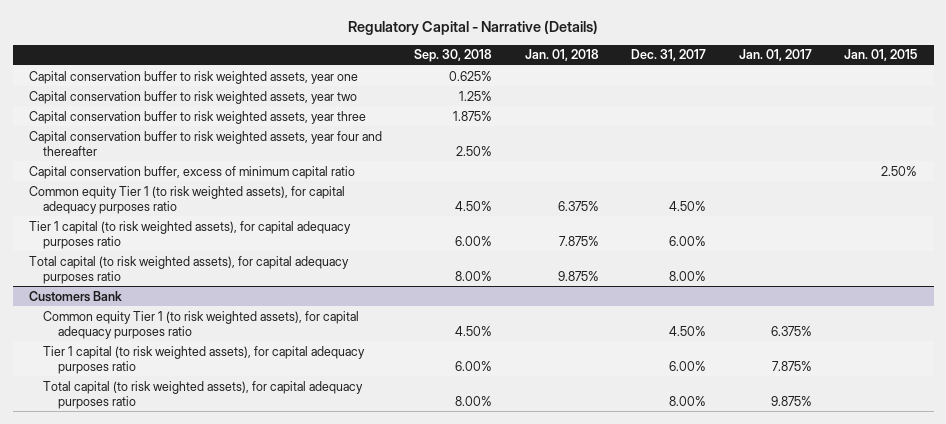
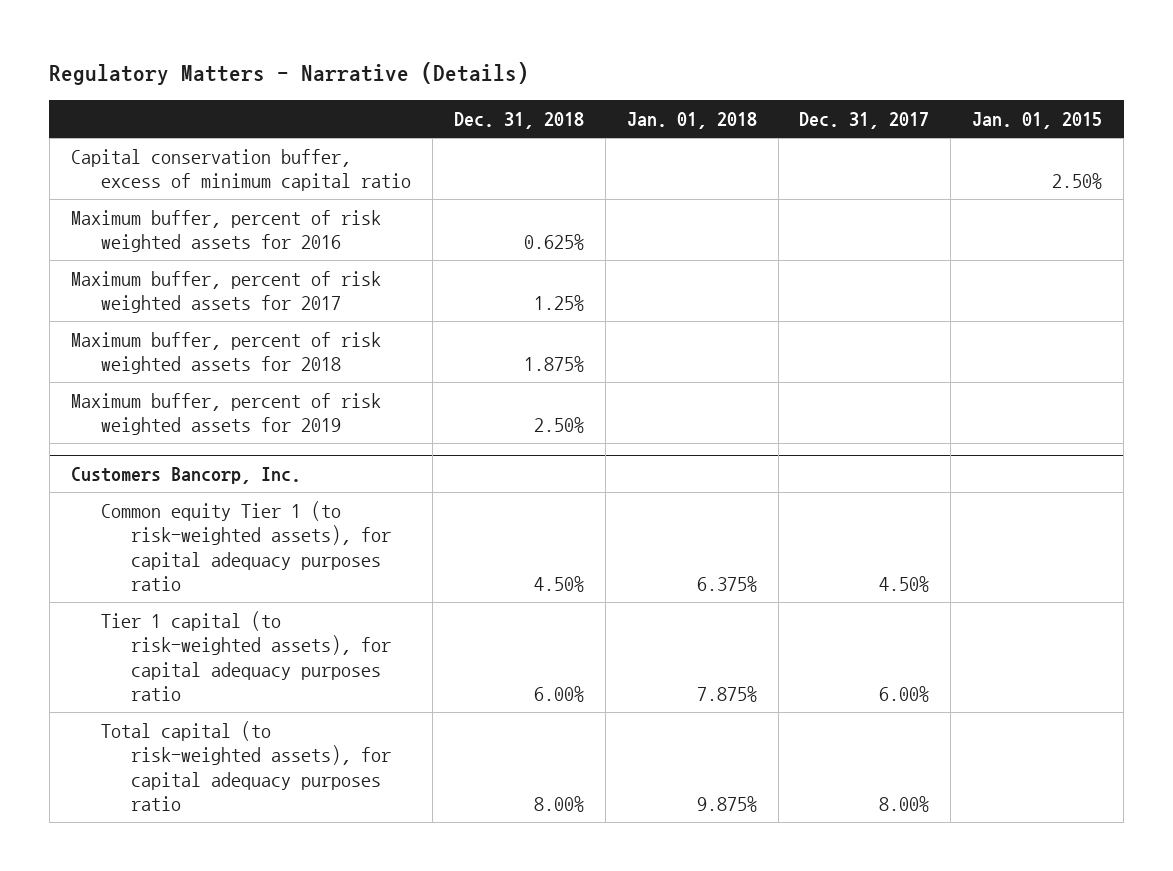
[348,20,599,36] Regulatory Capital - Narrative (Details) -> [49,62,530,86] Regulatory Matters - Narrative (Details)
[414,49,493,63] Sep. 30, 2018 -> none
[738,49,812,62] Jan. 01, 2017 -> none
none -> [453,112,584,130] Dec. 31, 2018
[28,70,358,84] Capital conservation buffer to risk weighted assets, year one -> none
[28,90,357,104] Capital conservation buffer to risk weighted assets, year two -> none
[28,110,366,124] Capital conservation buffer to risk weighted assets, year three -> none
[28,130,382,156] Capital conservation buffer to risk weighted assets, year four and thereafter -> none
[28,185,345,214] Common equity Tier 1 (to risk weighted assets), for capital adequacy purposes ratio -> none
[28,220,351,249] Tier 1 capital (to risk weighted assets), for capital adequacy purposes ratio -> none
[28,255,349,284] Total capital (to risk weighted assets), for capital adequacy purposes ratio -> none
[28,290,122,302] Customers Bank -> none
[43,310,360,339] Common equity Tier 1 (to risk weighted assets), for capital adequacy purposes ratio -> none
[43,345,366,374] Tier 1 capital (to risk weighted assets), for capital adequacy purposes ratio -> none
[43,380,364,409] Total capital (to risk weighted assets), for capital adequacy purposes ratio -> none
none -> [70,209,381,253] Maximum buffer, percent of risk weighted assets for 2016
none -> [70,270,381,314] Maximum buffer, percent of risk weighted assets for 2017
none -> [70,331,381,375] Maximum buffer, percent of risk weighted assets for 2018
none -> [70,392,381,436] Maximum buffer, percent of risk weighted assets for 2019
none -> [70,466,301,484] Customers Bancorp, Inc.
none -> [101,500,392,592] Common equity Tier 1 (to risk-weighted assets), for capital adequacy purposes ratio
none -> [101,610,392,702] Tier 1 capital (to risk-weighted assets), for capital adequacy purposes ratio
none -> [101,720,392,812] Total capital (to risk-weighted assets), for capital adequacy purposes ratio

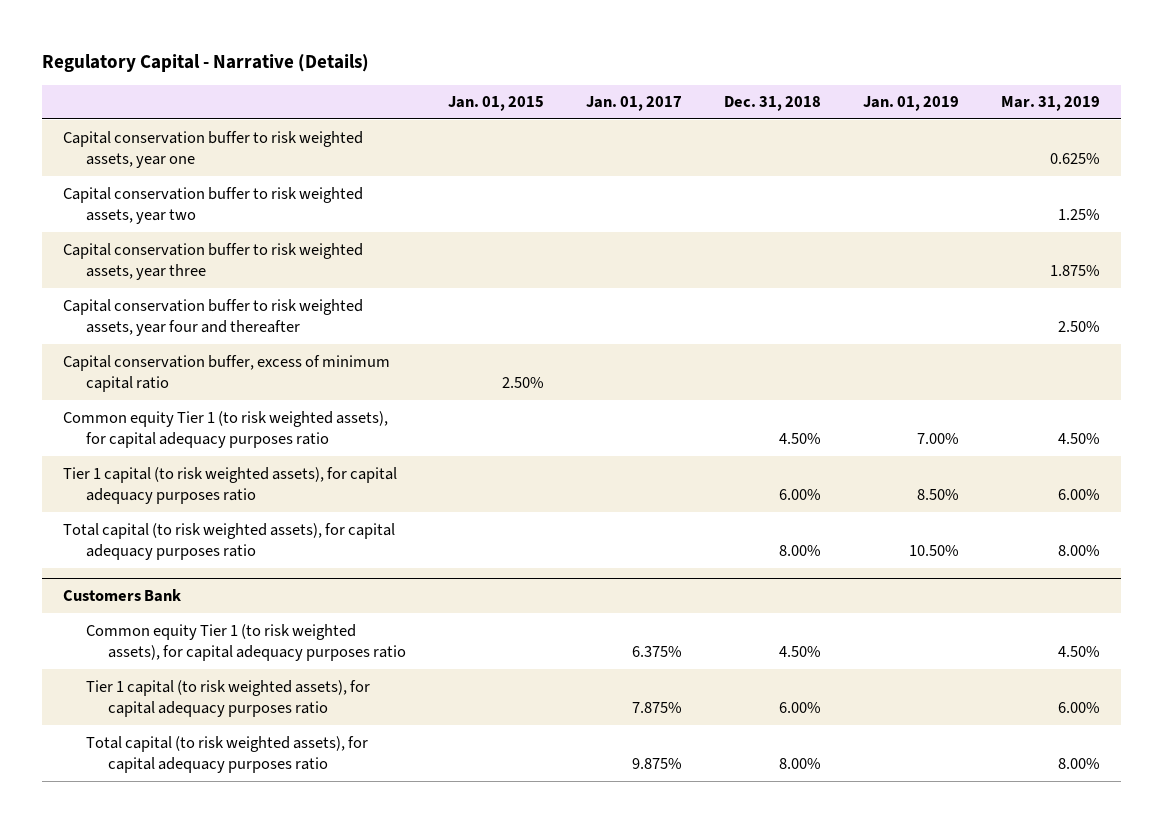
[49,62,530,86] Regulatory Matters - Narrative (Details) -> [42,54,370,73] Regulatory Capital - Narrative (Details)
[626,112,757,130] Jan. 01, 2018 -> none
[799,112,930,130] Dec. 31, 2017 -> none
none -> [586,96,683,112] Jan. 01, 2017
none -> [863,96,960,112] Jan. 01, 2019
none -> [1001,96,1101,112] Mar. 31, 2019
none -> [63,130,364,169] Capital conservation buffer to risk weighted assets, year one
none -> [63,186,364,225] Capital conservation buffer to risk weighted assets, year two
none -> [63,242,364,281] Capital conservation buffer to risk weighted assets, year three
none -> [63,298,364,337] Capital conservation buffer to risk weighted assets, year four and thereafter
[70,209,381,253] Maximum buffer, percent of risk weighted assets for 2016 -> none
[70,270,381,314] Maximum buffer, percent of risk weighted assets for 2017 -> none
[70,331,381,375] Maximum buffer, percent of risk weighted assets for 2018 -> none
[70,392,381,436] Maximum buffer, percent of risk weighted assets for 2019 -> none
[70,466,301,484] Customers Bancorp, Inc. -> none
[101,500,392,592] Common equity Tier 1 (to risk-weighted assets), for capital adequacy purposes ratio -> none
[101,610,392,702] Tier 1 capital (to risk-weighted assets), for capital adequacy purposes ratio -> none
[101,720,392,812] Total capital (to risk-weighted assets), for capital adequacy purposes ratio -> none
none -> [63,410,389,449] Common equity Tier 1 (to risk weighted assets), for capital adequacy purposes ratio
none -> [63,466,398,505] Tier 1 capital (to risk weighted assets), for capital adequacy purposes ratio
none -> [63,522,396,561] Total capital (to risk weighted assets), for capital adequacy purposes ratio
none -> [63,589,182,603] Customers Bank
none -> [85,623,407,662] Common equity Tier 1 (to risk weighted assets), for capital adequacy purposes ratio
none -> [85,679,370,718] Tier 1 capital (to risk weighted assets), for capital adequacy purposes ratio
none -> [85,735,368,774] Total capital (to risk weighted assets), for capital adequacy purposes ratio

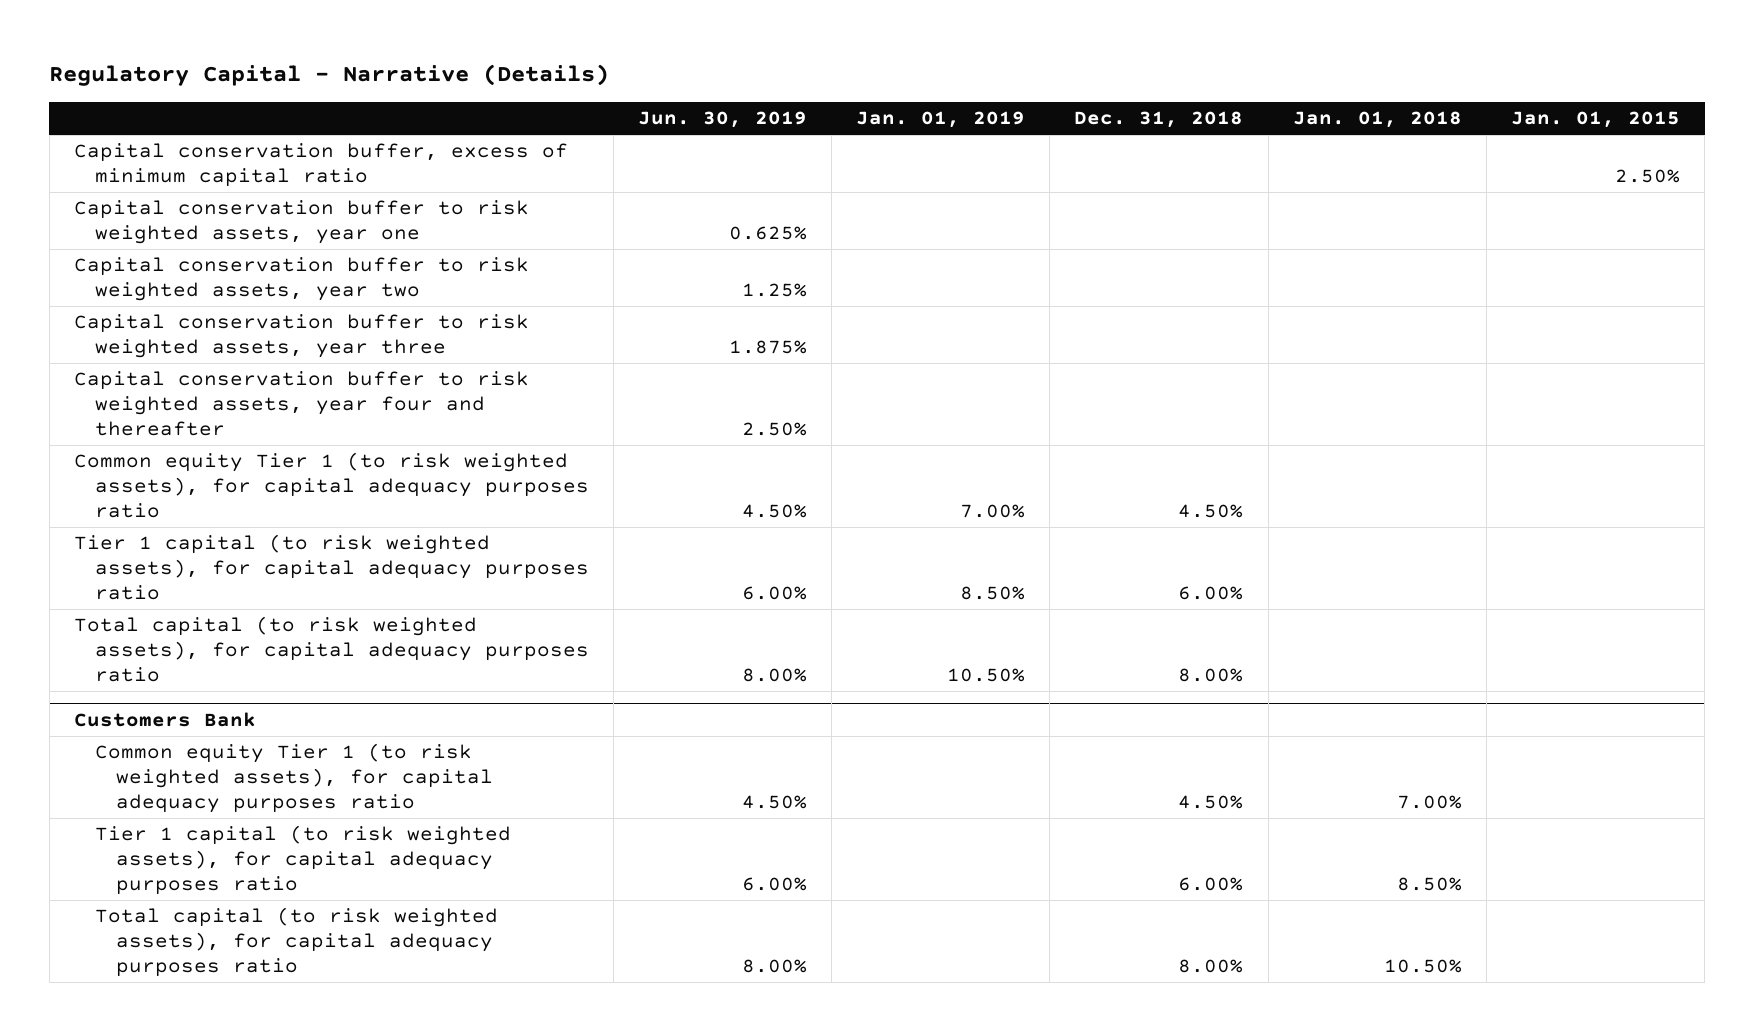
[586,96,683,112] Jan. 01, 2017 -> none
[1001,96,1101,112] Mar. 31, 2019 -> none
none -> [637,111,807,129] Jun. 30, 2019
none -> [1292,111,1462,129] Jan. 01, 2018
[63,354,391,393] Capital conservation buffer, excess of minimum capital ratio -> [73,143,568,188] Capital conservation buffer, excess of minimum capital ratio

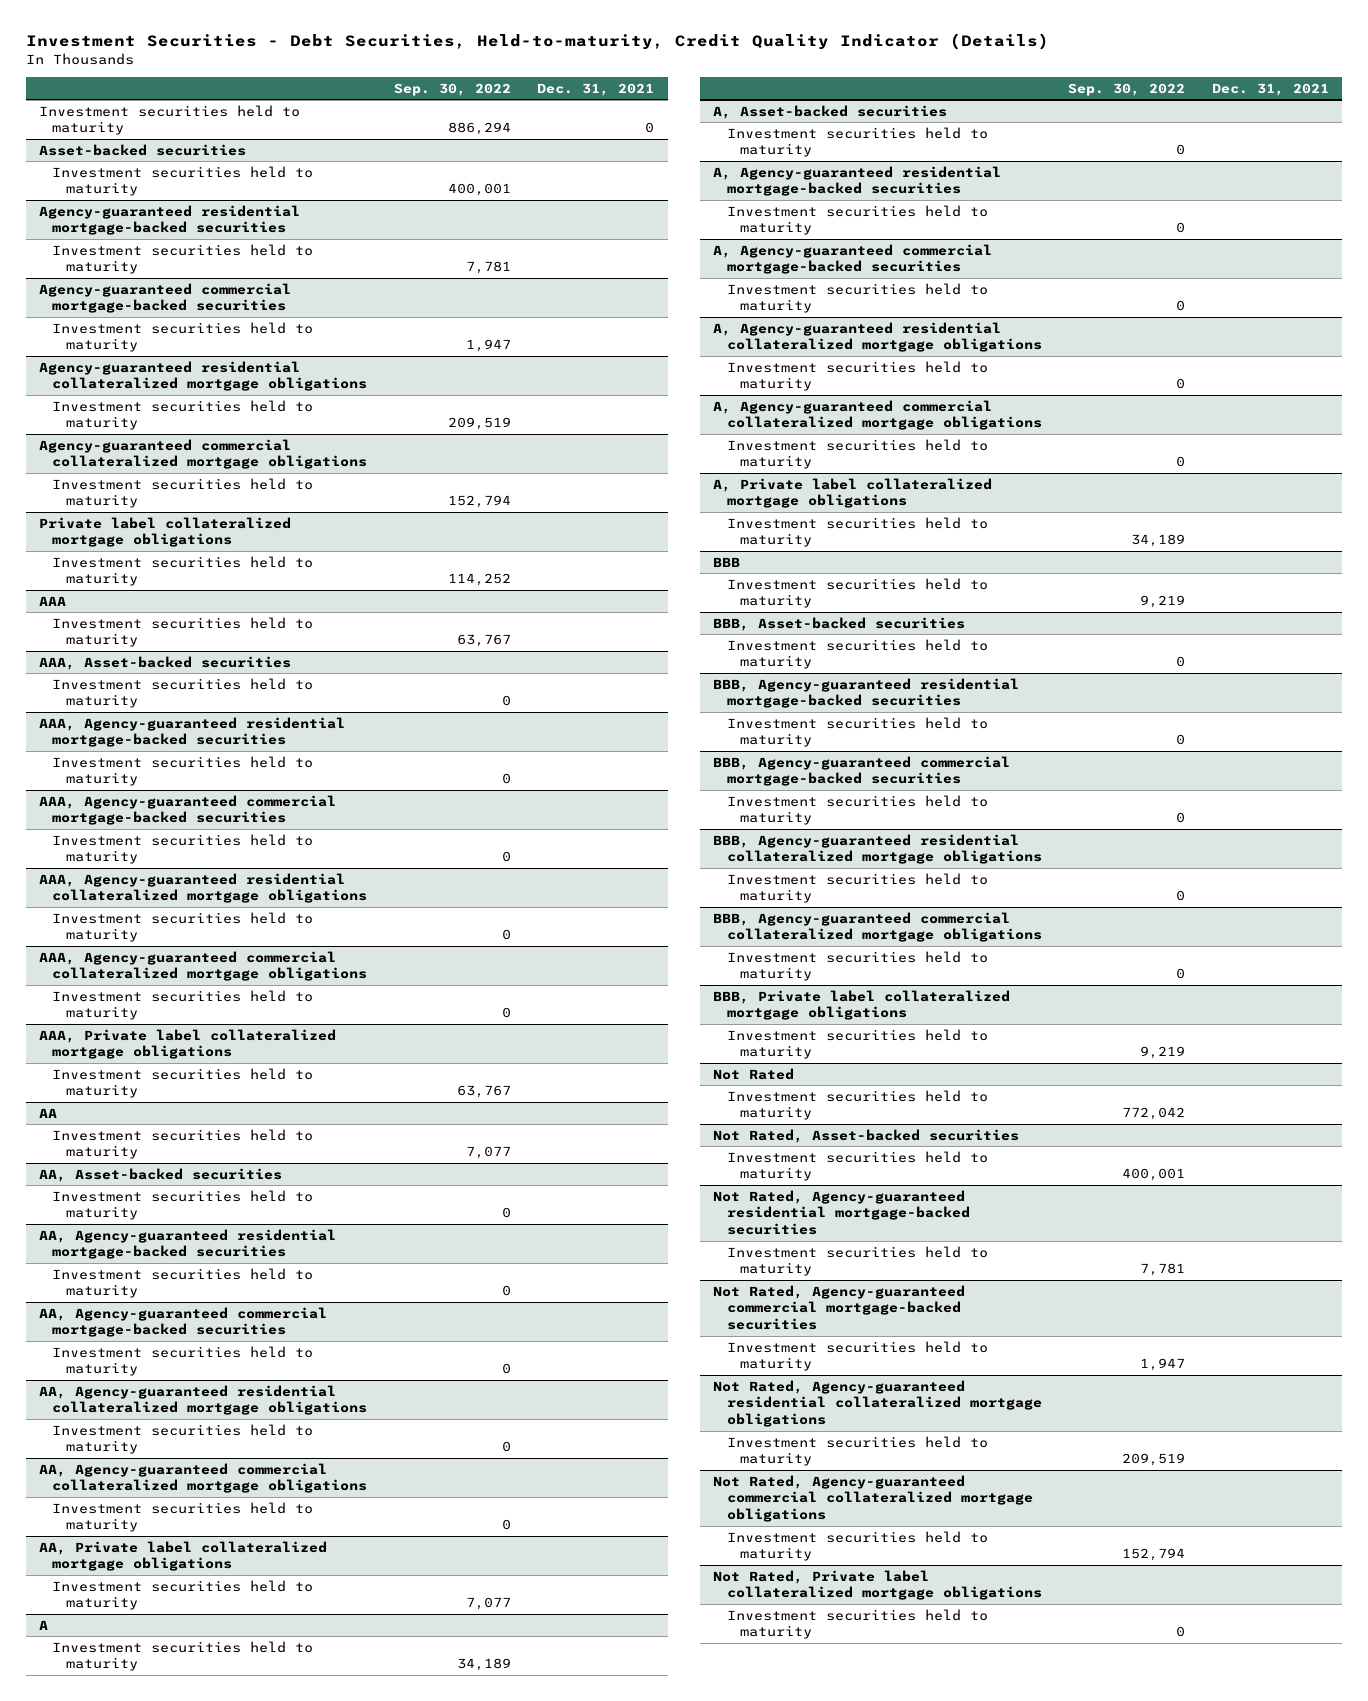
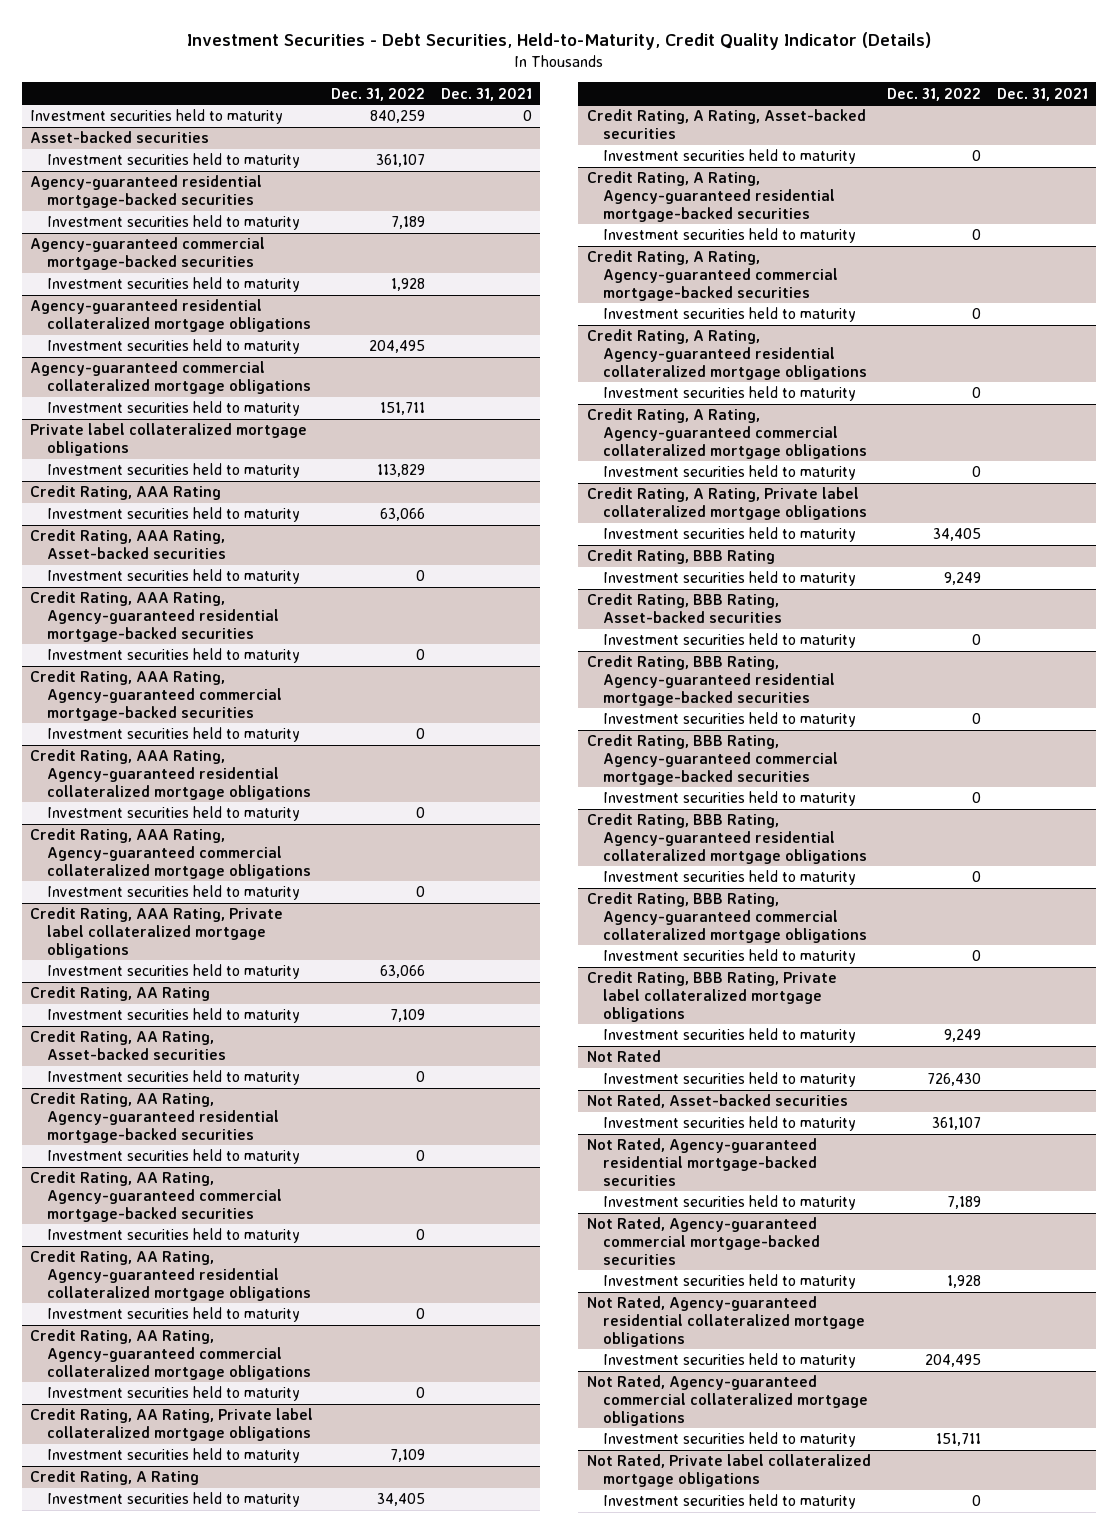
[26,33,1050,51] Investment Securities - Debt Securities, Held-to-maturity, Credit Quality Indicator (Details) -> [187,32,932,51] Investment Securities - Debt Securities, Held-to-Maturity, Credit Quality Indicator (Details)
[393,82,511,96] Sep. 30, 2022 -> none
none -> [330,87,425,101] Dec. 31, 2022
[39,595,67,606] AAA -> [30,485,222,501] Credit Rating, AAA Rating
[39,655,292,670] AAA, Asset-backed securities -> [30,529,227,559] Credit Rating, AAA Rating, Asset-backed securities
[39,716,346,748] AAA, Agency-guaranteed residential mortgage-backed securities -> [30,591,280,642] Credit Rating, AAA Rating, Agency-guaranteed residential mortgage-backed securities
[39,794,337,826] AAA, Agency-guaranteed commercial mortgage-backed securities -> [30,670,283,721] Credit Rating, AAA Rating, Agency-guaranteed commercial mortgage-backed securities
[39,872,368,904] AAA, Agency-guaranteed residential collateralized mortgage obligations -> [30,749,312,800] Credit Rating, AAA Rating, Agency-guaranteed residential collateralized mortgage obligations
[39,950,368,982] AAA, Agency-guaranteed commercial collateralized mortgage obligations -> [30,828,312,879] Credit Rating, AAA Rating, Agency-guaranteed commercial collateralized mortgage obligations
[39,1028,337,1060] AAA, Private label collateralized mortgage obligations -> [30,907,284,958] Credit Rating, AAA Rating, Private label collateralized mortgage obligations
[39,1107,58,1118] AA -> [30,986,211,1002] Credit Rating, AA Rating
[39,1167,283,1182] AA, Asset-backed securities -> [30,1030,227,1060] Credit Rating, AA Rating, Asset-backed securities
[39,1228,337,1260] AA, Agency-guaranteed residential mortgage-backed securities -> [30,1092,280,1143] Credit Rating, AA Rating, Agency-guaranteed residential mortgage-backed securities
[39,1306,328,1338] AA, Agency-guaranteed commercial mortgage-backed securities -> [30,1171,283,1222] Credit Rating, AA Rating, Agency-guaranteed commercial mortgage-backed securities
[39,1384,368,1416] AA, Agency-guaranteed residential collateralized mortgage obligations -> [30,1250,312,1301] Credit Rating, AA Rating, Agency-guaranteed residential collateralized mortgage obligations
[39,1462,368,1494] AA, Agency-guaranteed commercial collateralized mortgage obligations -> [30,1329,312,1380] Credit Rating, AA Rating, Agency-guaranteed commercial collateralized mortgage obligations
[39,1540,328,1572] AA, Private label collateralized mortgage obligations -> [30,1408,314,1441] Credit Rating, AA Rating, Private label collateralized mortgage obligations
[39,1619,49,1630] A -> [30,1470,200,1486] Credit Rating, A Rating
[713,104,948,119] A, Asset-backed securities -> [586,109,866,139] Credit Rating, A Rating, Asset-backed securities
[713,165,1002,197] A, Agency-guaranteed residential mortgage-backed securities -> [586,171,836,222] Credit Rating, A Rating, Agency-guaranteed residential mortgage-backed securities
[713,243,993,275] A, Agency-guaranteed commercial mortgage-backed securities -> [586,250,839,301] Credit Rating, A Rating, Agency-guaranteed commercial mortgage-backed securities
[713,321,1042,353] A, Agency-guaranteed residential collateralized mortgage obligations -> [586,329,868,380] Credit Rating, A Rating, Agency-guaranteed residential collateralized mortgage obligations
[713,399,1042,431] A, Agency-guaranteed commercial collateralized mortgage obligations -> [586,408,868,459] Credit Rating, A Rating, Agency-guaranteed commercial collateralized mortgage obligations
[713,477,993,509] A, Private label collateralized mortgage obligations -> [586,487,868,520] Credit Rating, A Rating, Private label collateralized mortgage obligations
[713,556,741,567] BBB -> [586,549,775,565] Credit Rating, BBB Rating
[713,616,966,631] BBB, Asset-backed securities -> [586,593,783,623] Credit Rating, BBB Rating, Asset-backed securities
[713,677,1020,709] BBB, Agency-guaranteed residential mortgage-backed securities -> [586,655,836,706] Credit Rating, BBB Rating, Agency-guaranteed residential mortgage-backed securities
[713,755,1011,787] BBB, Agency-guaranteed commercial mortgage-backed securities -> [586,734,839,785] Credit Rating, BBB Rating, Agency-guaranteed commercial mortgage-backed securities
[713,833,1042,865] BBB, Agency-guaranteed residential collateralized mortgage obligations -> [586,813,868,864] Credit Rating, BBB Rating, Agency-guaranteed residential collateralized mortgage obligations
[713,911,1042,943] BBB, Agency-guaranteed commercial collateralized mortgage obligations -> [586,892,868,943] Credit Rating, BBB Rating, Agency-guaranteed commercial collateralized mortgage obligations
[713,989,1011,1021] BBB, Private label collateralized mortgage obligations -> [586,971,837,1022] Credit Rating, BBB Rating, Private label collateralized mortgage obligations

